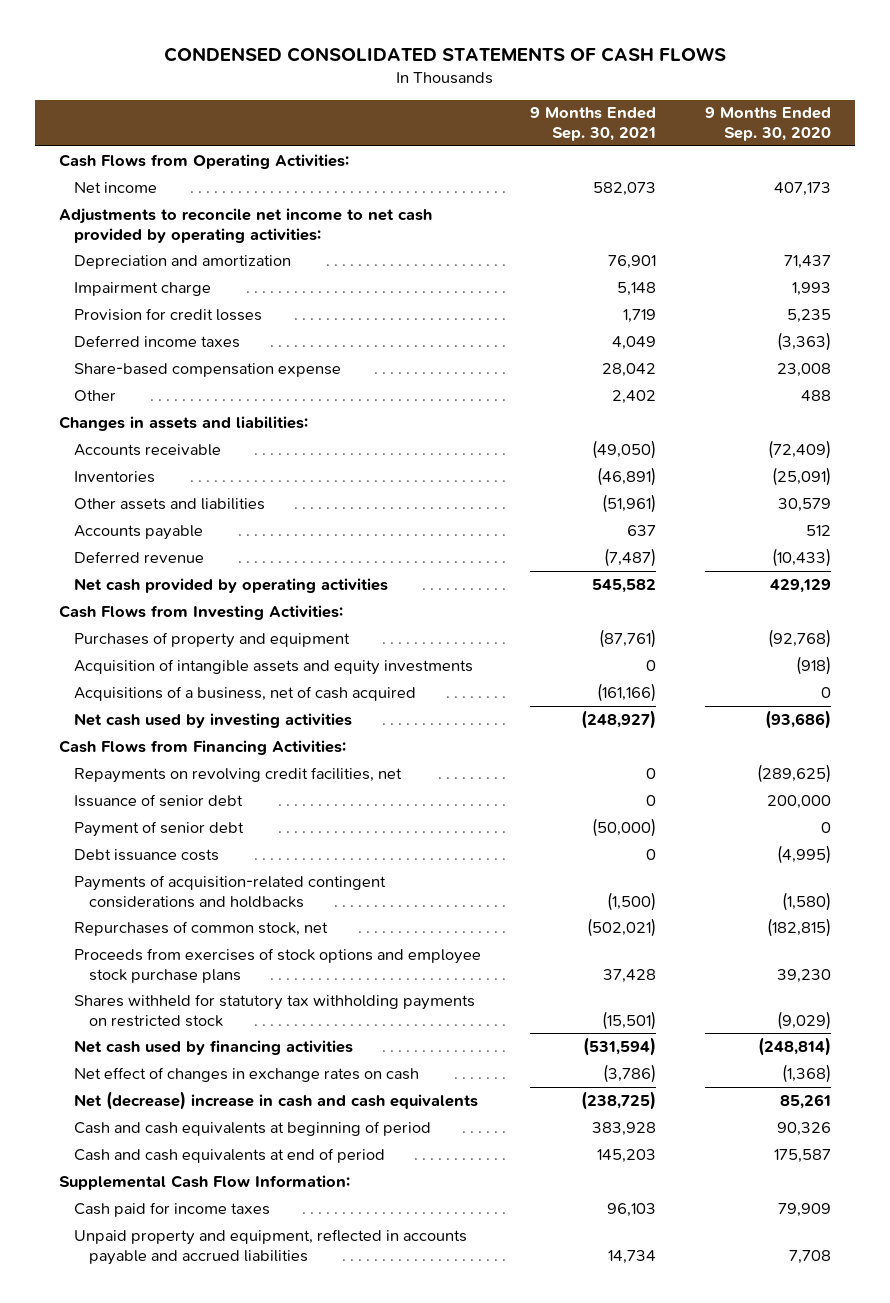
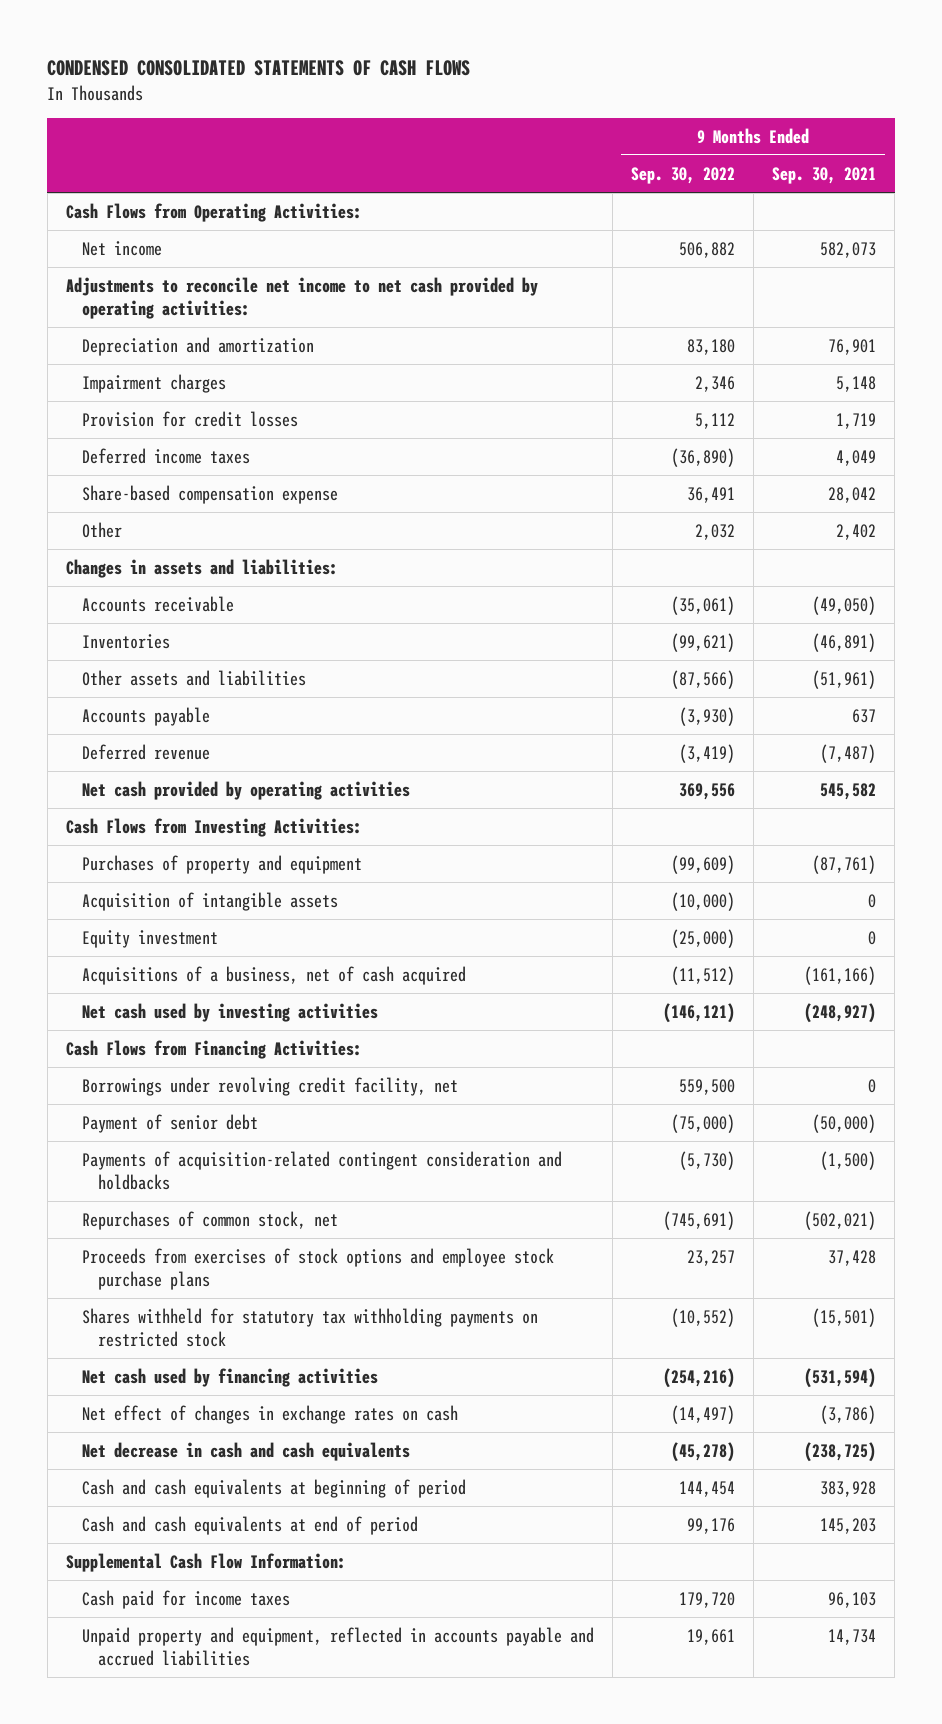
[704,107,831,142] 9 Months Ended Sep. 30, 2020 -> none
none -> [630,166,735,184] Sep. 30, 2022
[74,281,212,296] Impairment charge -> [81,374,226,394] Impairment charges
[74,658,474,675] Acquisition of intangible assets and equity investments -> [81,892,338,912] Acquisition of intangible assets
none -> [81,930,218,949] Equity investment
[74,766,403,783] Repayments on revolving credit facilities, net -> none
[74,793,244,807] Issuance of senior debt -> none
none -> [81,1077,458,1097] Borrowings under revolving credit facility, net
[74,848,220,861] Debt issuance costs -> none
[74,874,387,908] Payments of acquisition-related contingent considerations and holdbacks -> [81,1151,562,1190] Payments of acquisition-related contingent consideration and holdbacks
[74,1090,479,1110] Net (decrease) increase in cash and cash equivalents -> [81,1442,410,1462] Net decrease in cash and cash equivalents

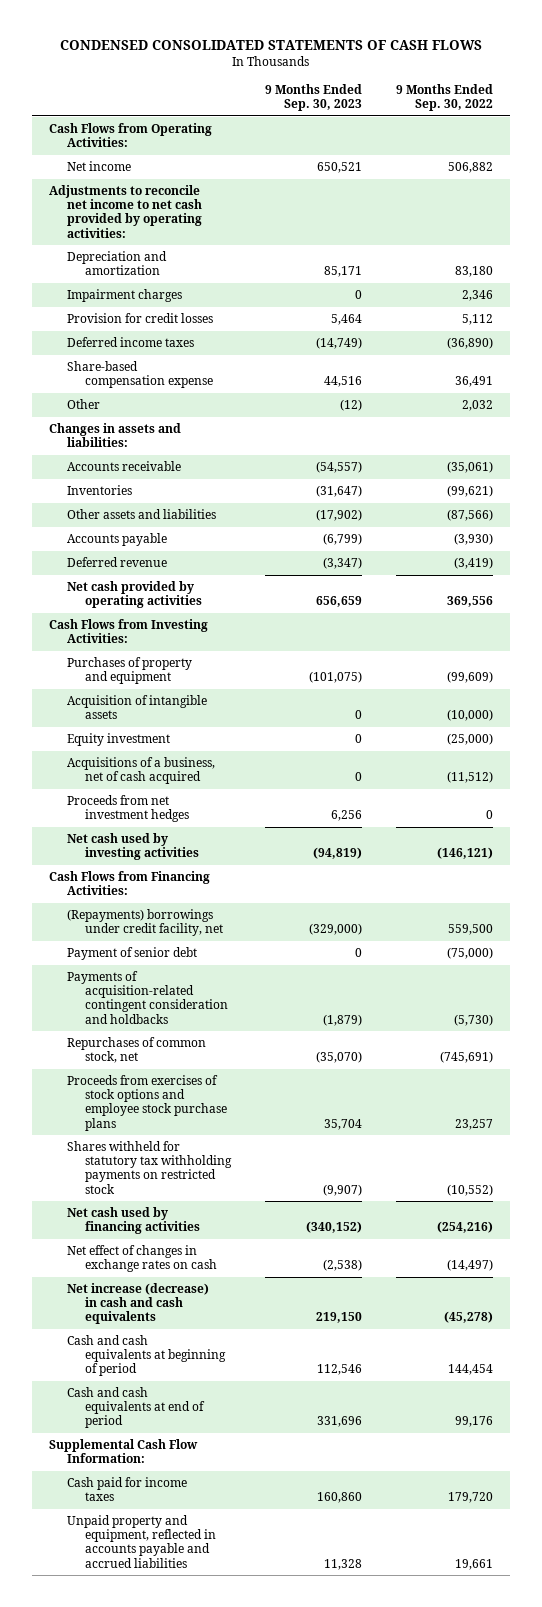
[771,166,876,184] Sep. 30, 2021 -> none
none -> [265,83,363,112] 9 Months Ended Sep. 30, 2023
none -> [66,795,190,823] Proceeds from net investment hedges
[81,1077,458,1097] Borrowings under revolving credit facility, net -> [66,909,224,937] (Repayments) borrowings under credit facility, net
[81,1442,410,1462] Net decrease in cash and cash equivalents -> [66,1283,209,1325] Net increase (decrease) in cash and cash equivalents

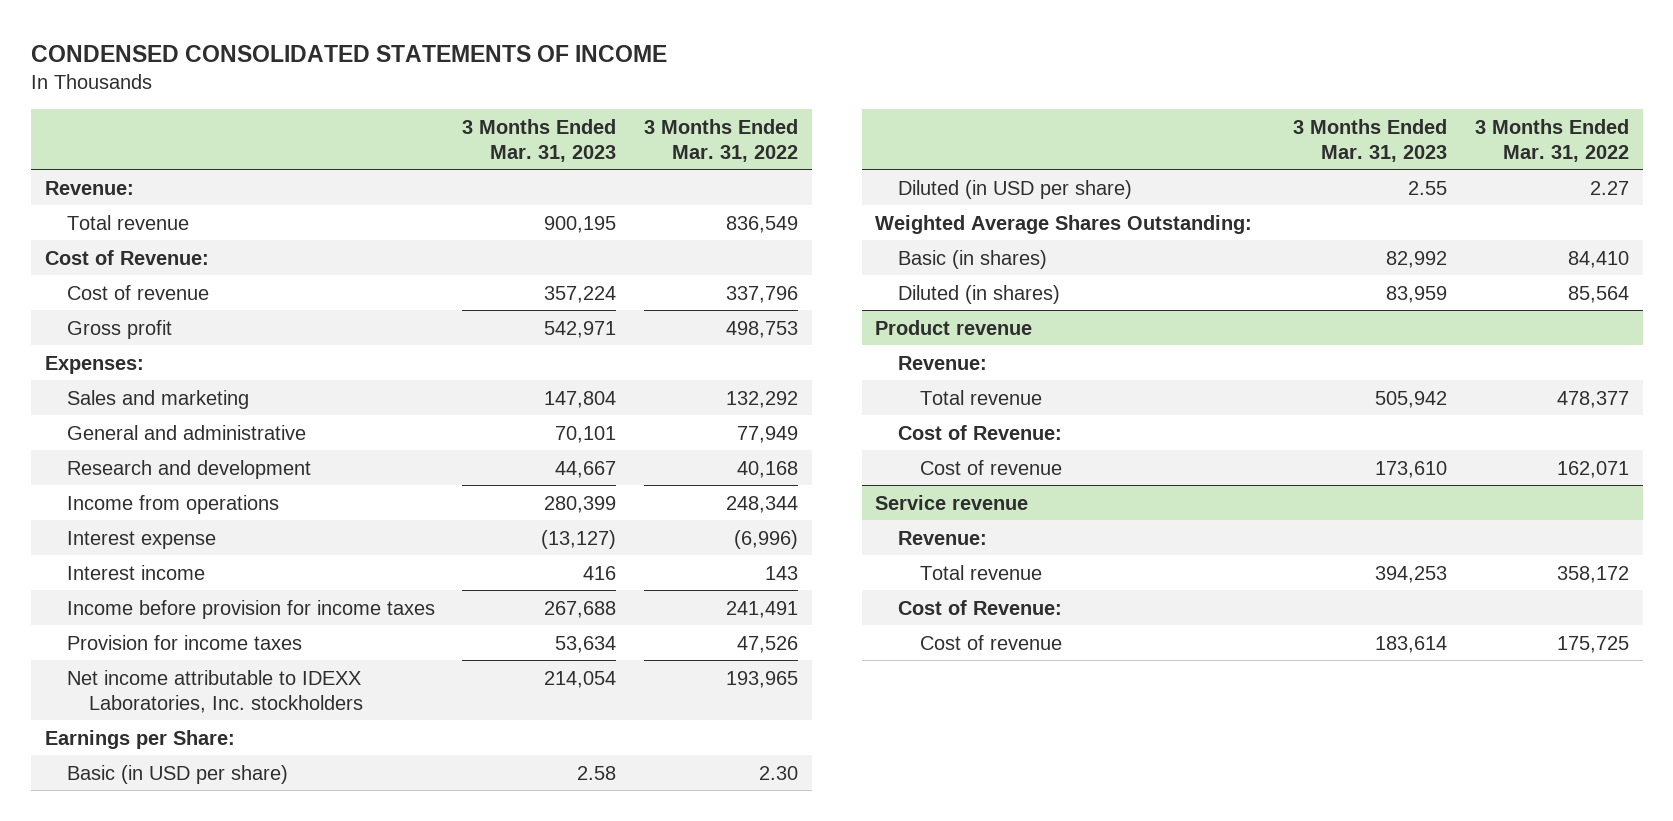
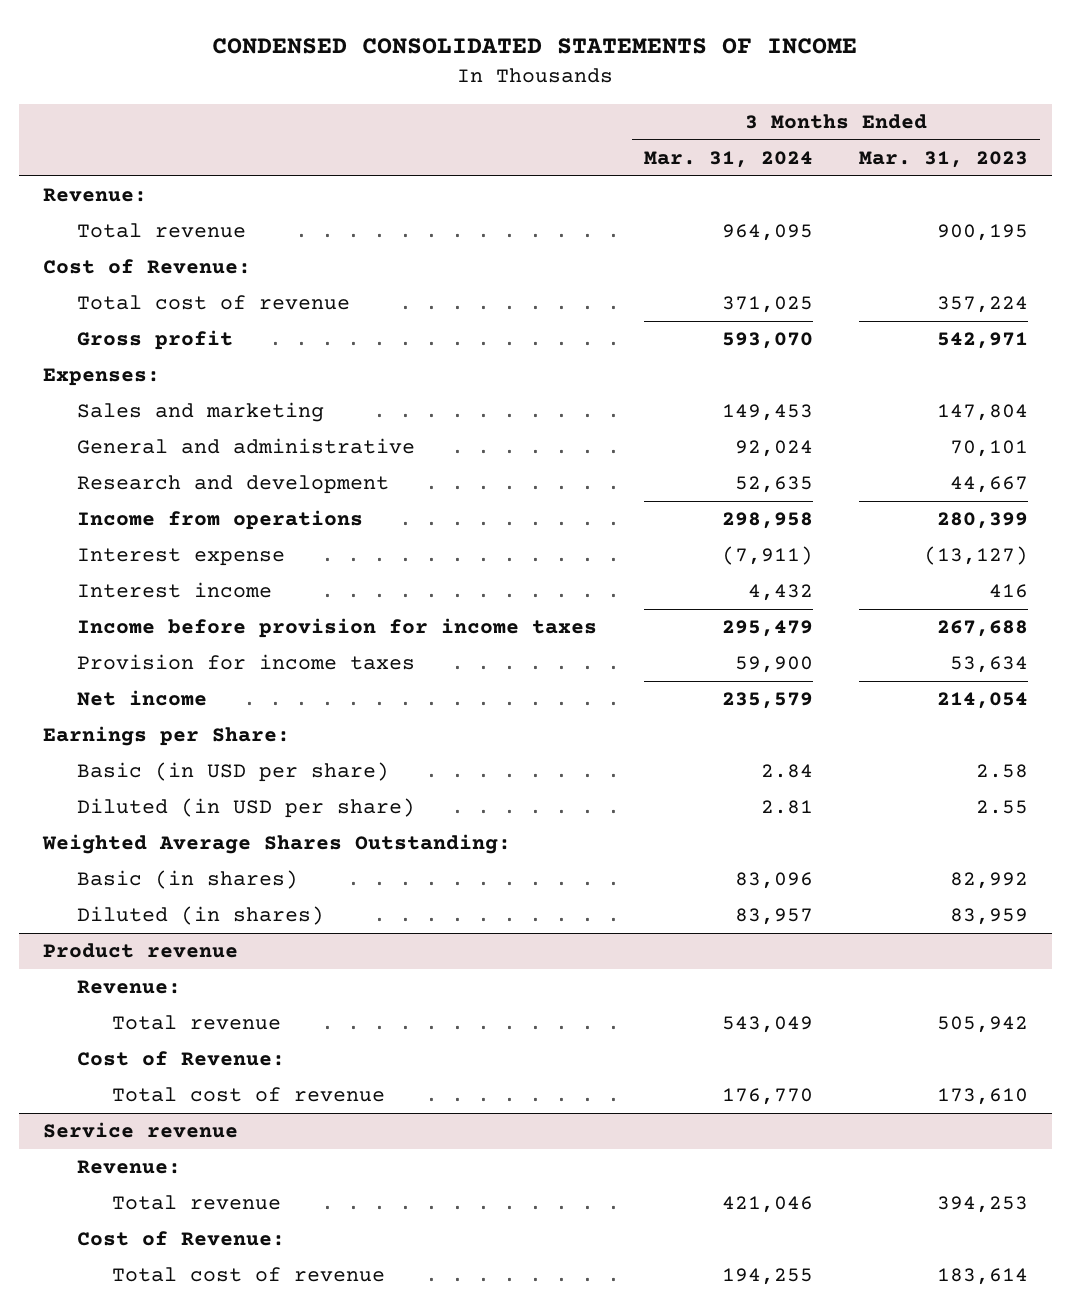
[643,118,798,162] 3 Months Ended Mar. 31, 2022 -> none
none -> [643,151,813,169] Mar. 31, 2024
[66,284,209,300] Cost of revenue -> [77,295,351,311] Total cost of revenue
[66,669,364,713] Net income attributable to IDEXX Laboratories, Inc. stockholders -> [77,690,208,707] Net income
[920,459,1063,475] Cost of revenue -> [111,1087,385,1103] Total cost of revenue
[920,634,1063,650] Cost of revenue -> [111,1267,385,1283] Total cost of revenue

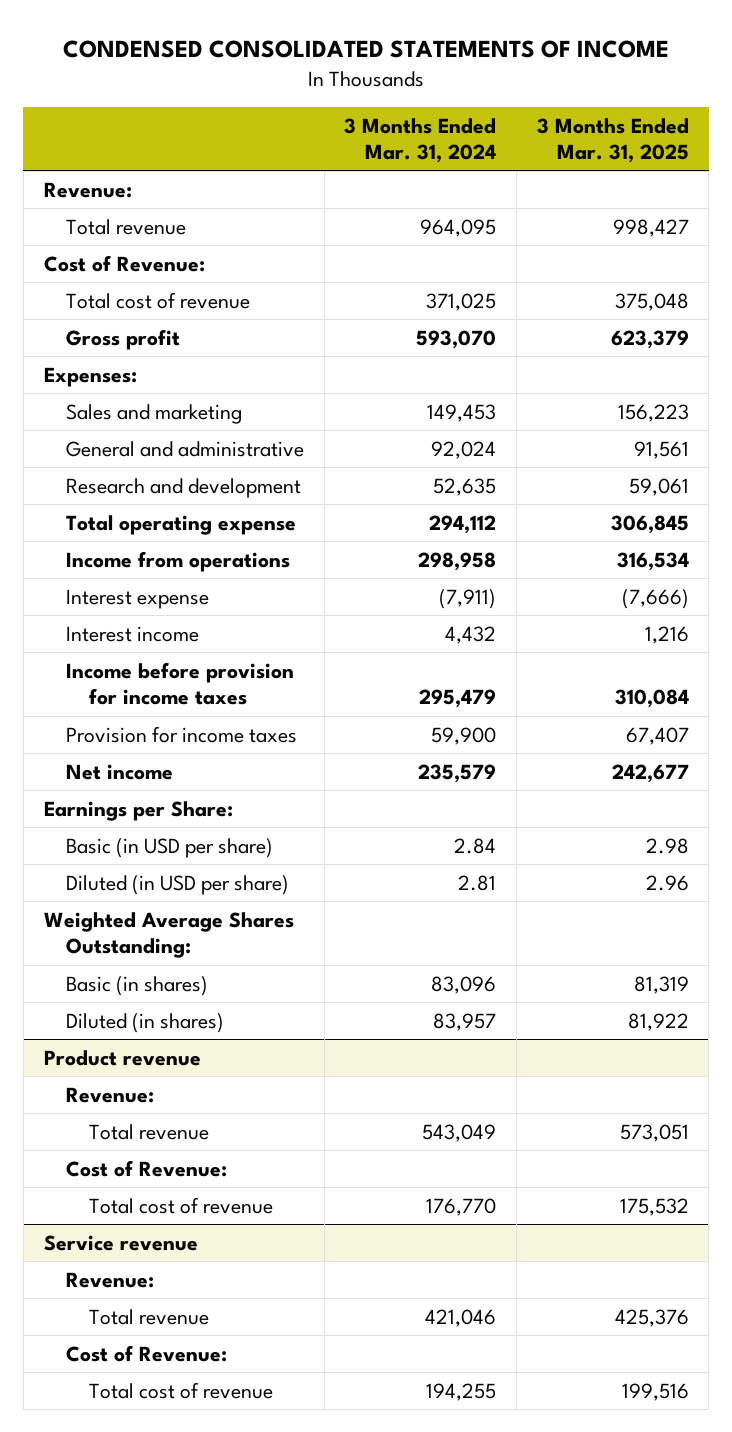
[859,151,1029,169] Mar. 31, 2023 -> none
none -> [536,117,689,163] 3 Months Ended Mar. 31, 2025
none -> [66,514,297,535] Total operating expense

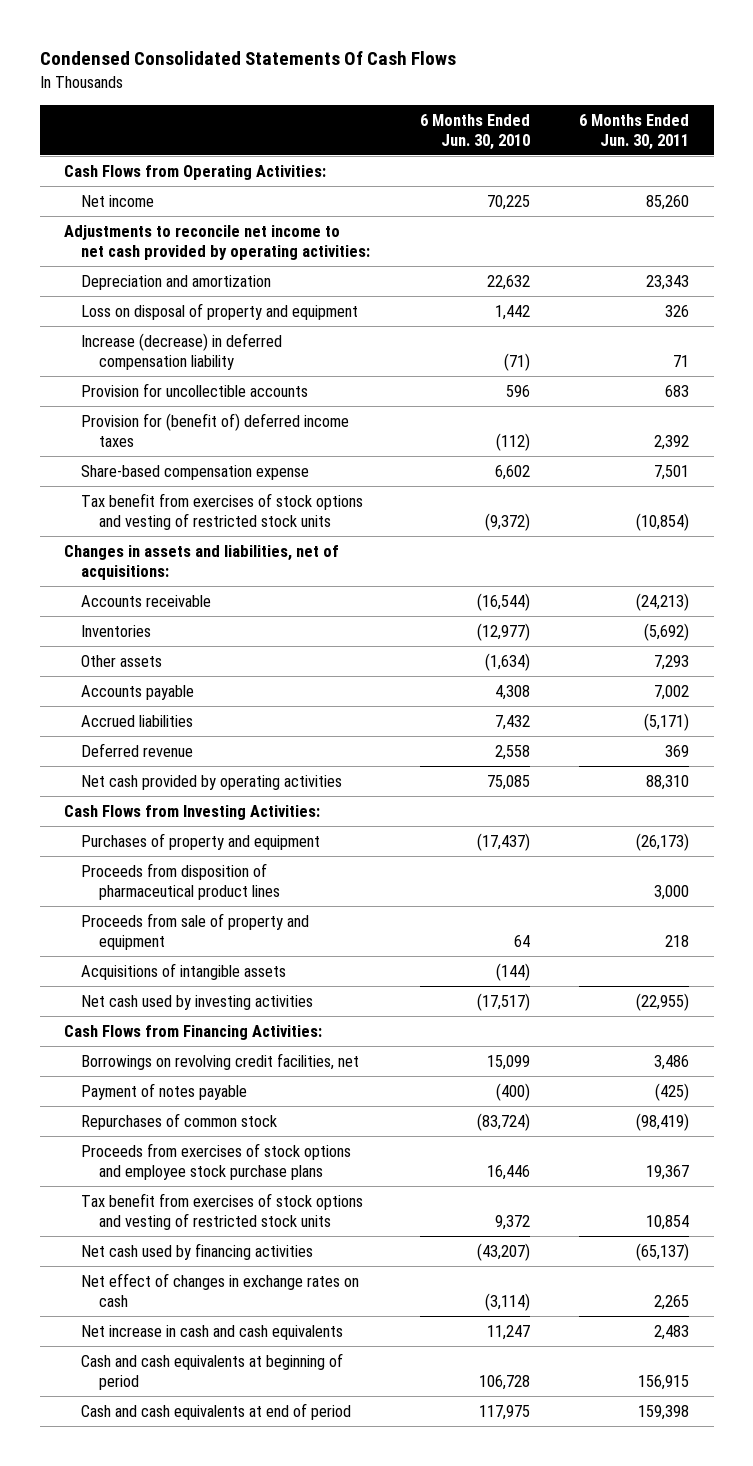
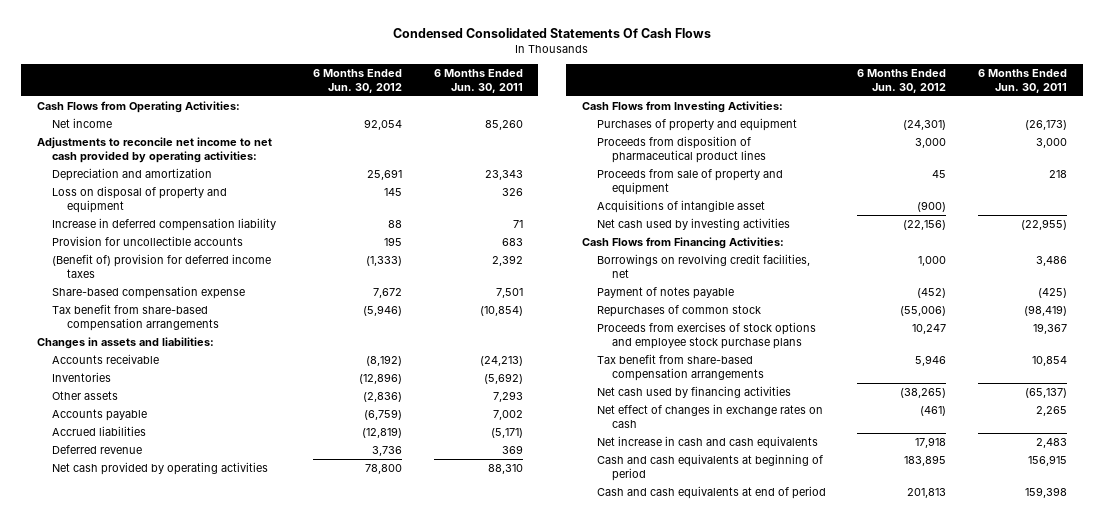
[419,113,530,150] 6 Months Ended Jun. 30, 2010 -> none
none -> [312,69,402,93] 6 Months Ended Jun. 30, 2012
[81,332,283,371] Increase (decrease) in deferred compensation liability -> [52,218,277,232] Increase in deferred compensation liability
[81,412,350,448] Provision for (benefit of) deferred income taxes -> [52,254,272,278] (Benefit of) provision for deferred income taxes
[81,492,364,531] Tax benefit from exercises of stock options and vesting of restricted stock units -> [52,304,220,331] Tax benefit from share-based compensation arrangements
[64,544,340,581] Changes in assets and liabilities, net of acquisitions: -> [37,337,215,350] Changes in assets and liabilities:
[81,962,287,980] Acquisitions of intangible assets -> [596,200,765,214] Acquisitions of intangible asset
[81,1192,364,1231] Tax benefit from exercises of stock options and vesting of restricted stock units -> [596,354,765,381] Tax benefit from share-based compensation arrangements

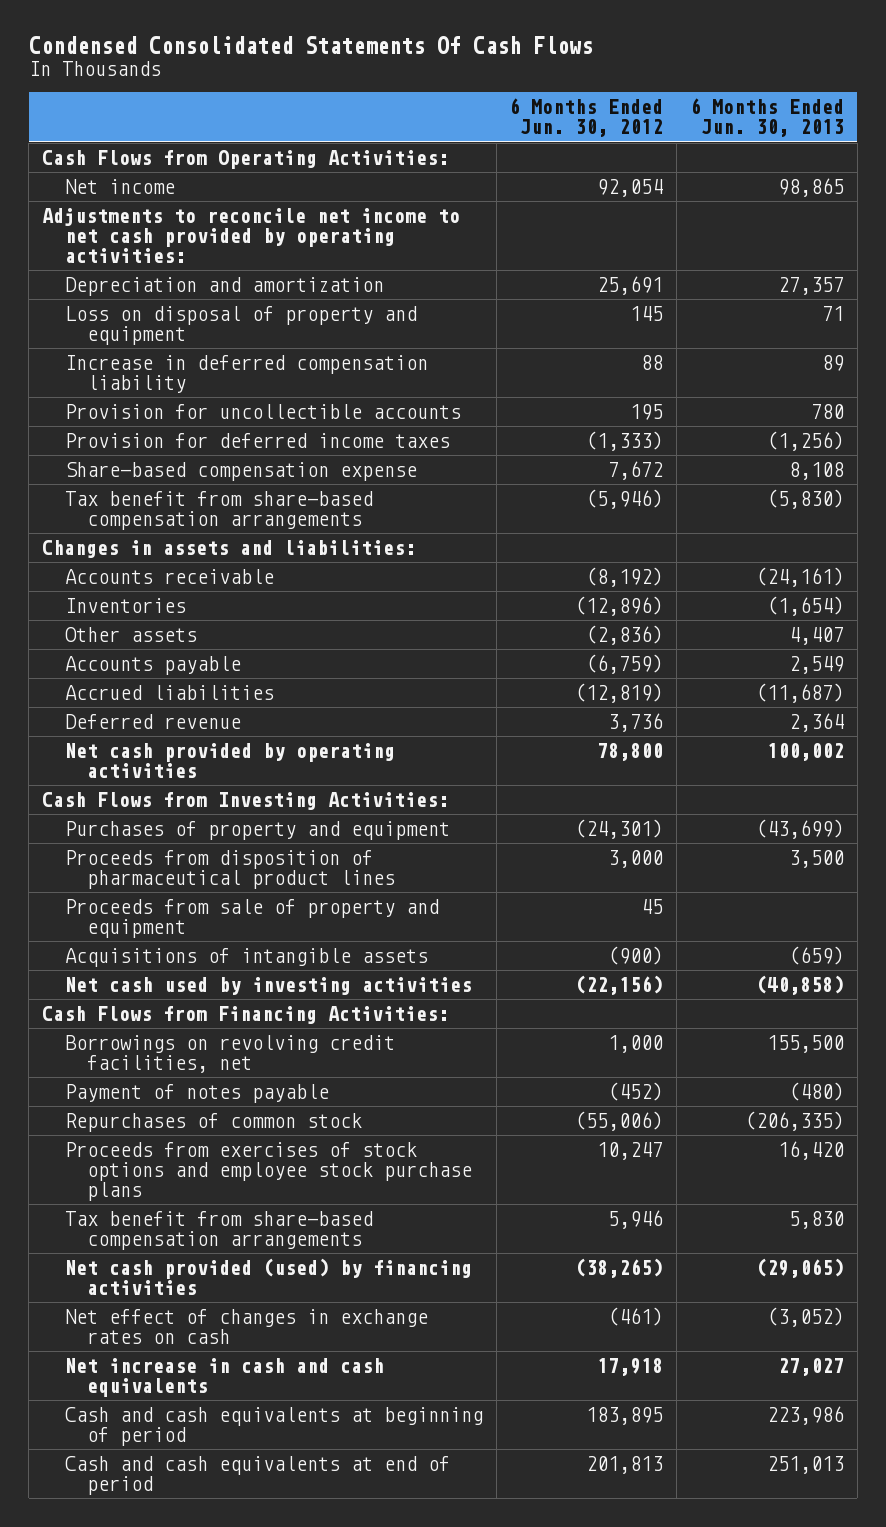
[433,69,523,93] 6 Months Ended Jun. 30, 2011 -> none
none -> [690,98,845,138] 6 Months Ended Jun. 30, 2013
[52,254,272,278] (Benefit of) provision for deferred income taxes -> [64,433,450,449] Provision for deferred income taxes
[596,200,765,214] Acquisitions of intangible asset -> [64,948,428,968] Acquisitions of intangible assets
[596,386,791,399] Net cash used by financing activities -> [64,1258,472,1296] Net cash provided (used) by financing activities

